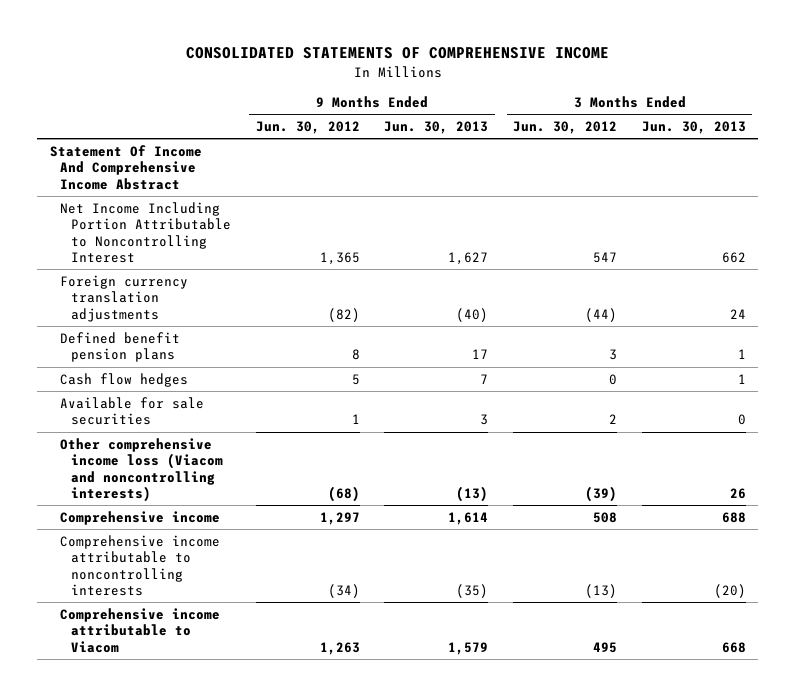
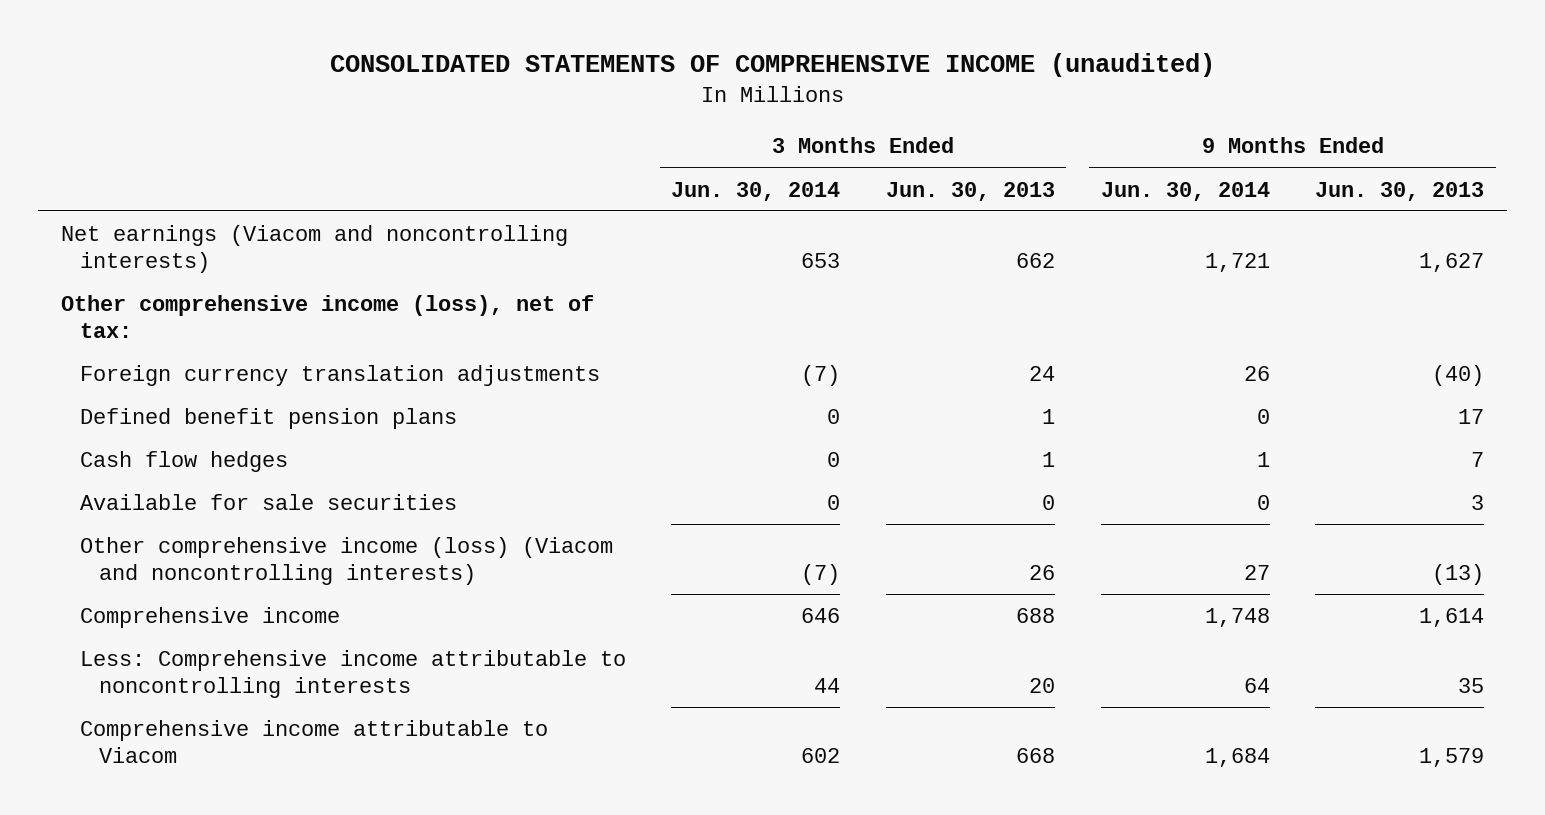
[185,47,609,60] CONSOLIDATED STATEMENTS OF COMPREHENSIVE INCOME -> [329,53,1215,78] CONSOLIDATED STATEMENTS OF COMPREHENSIVE INCOME (unaudited)
[255,120,360,134] Jun. 30, 2012 -> none
[513,120,618,134] Jun. 30, 2012 -> none
none -> [671,181,841,201] Jun. 30, 2014
none -> [1100,181,1270,201] Jun. 30, 2014
[49,144,202,190] Statement Of Income And Comprehensive Income Abstract -> none
[60,201,231,264] Net Income Including Portion Attributable to Noncontrolling Interest -> [60,224,568,273] Net earnings (Viacom and noncontrolling interests)
none -> [60,294,594,338] Other comprehensive income (loss), net of tax:
[60,437,223,503] Other comprehensive income loss (Viacom and noncontrolling interests) -> [79,536,613,585] Other comprehensive income (loss) (Viacom and noncontrolling interests)
[60,534,221,597] Comprehensive income attributable to noncontrolling interests -> [79,649,626,698] Less: Comprehensive income attributable to noncontrolling interests
[456,584,489,599] (35) -> [1458,677,1485,693] 35
[713,584,746,599] (20) -> [1029,677,1056,693] 20

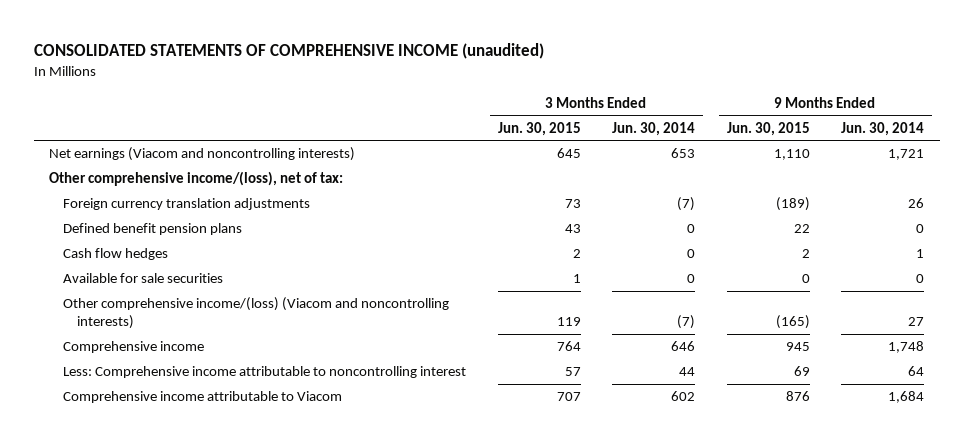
[886,181,1056,201] Jun. 30, 2013 -> none
[1315,181,1485,201] Jun. 30, 2013 -> none
none -> [497,121,581,136] Jun. 30, 2015
none -> [726,121,810,136] Jun. 30, 2015
[60,294,594,338] Other comprehensive income (loss), net of tax: -> [49,171,344,187] Other comprehensive income/(loss), net of tax:
[79,536,613,585] Other comprehensive income (loss) (Viacom and noncontrolling interests) -> [63,297,450,329] Other comprehensive income/(loss) (Viacom and noncontrolling interests)
[79,649,626,698] Less: Comprehensive income attributable to noncontrolling interests -> [63,366,467,379] Less: Comprehensive income attributable to noncontrolling interest

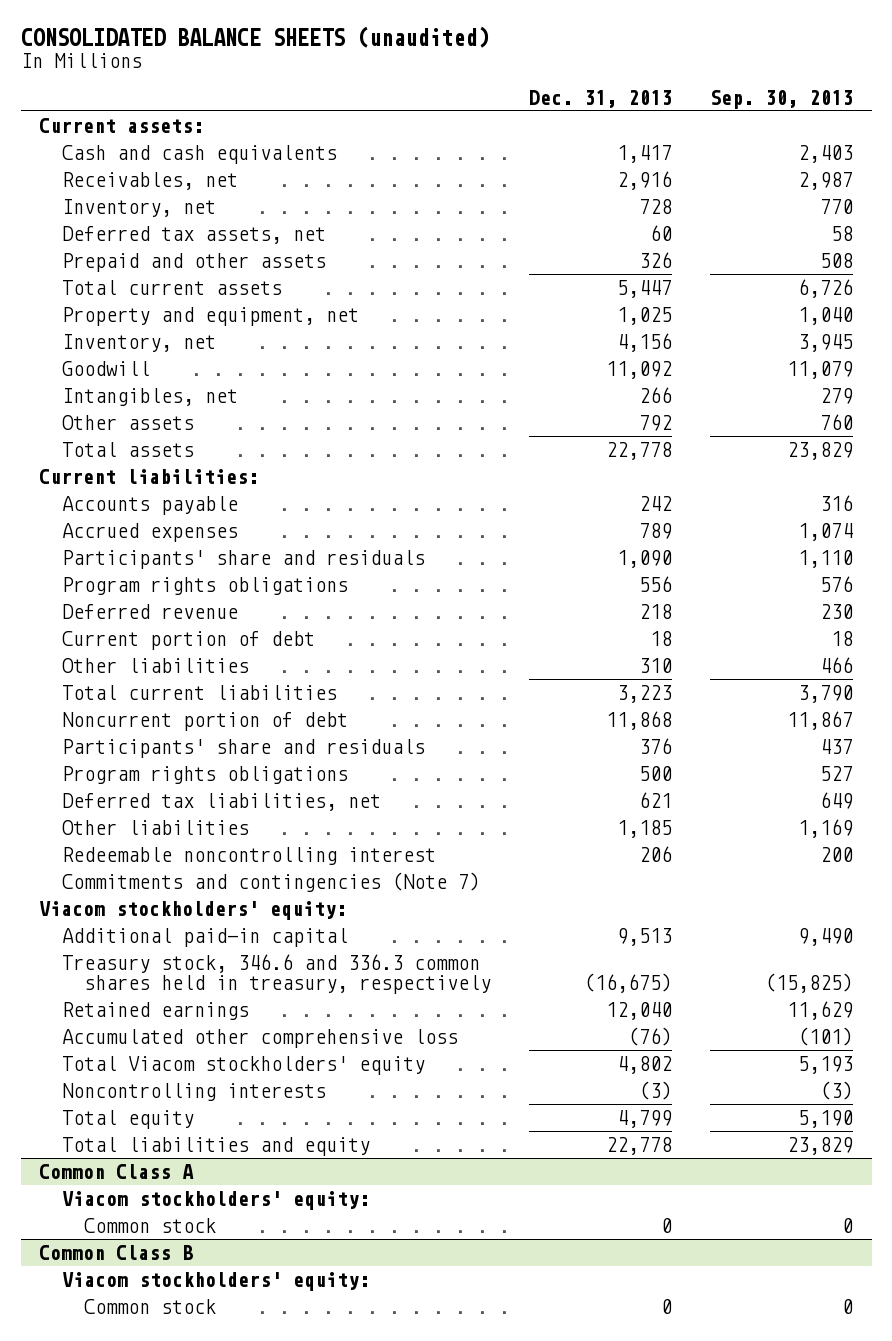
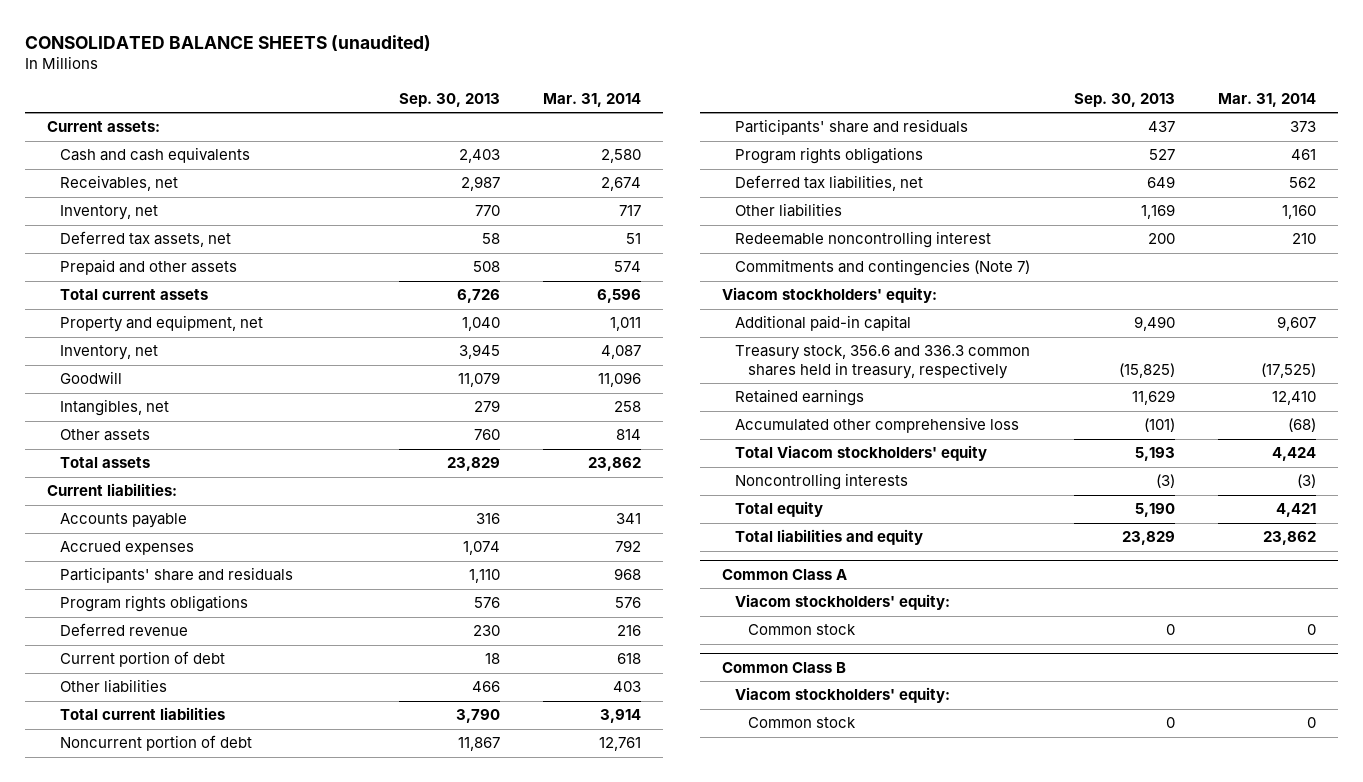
[528,89,672,108] Dec. 31, 2013 -> none
none -> [542,93,641,108] Mar. 31, 2014
[61,953,492,995] Treasury stock, 346.6 and 336.3 common shares held in treasury, respectively -> [735,345,1031,379] Treasury stock, 356.6 and 336.3 common shares held in treasury, respectively

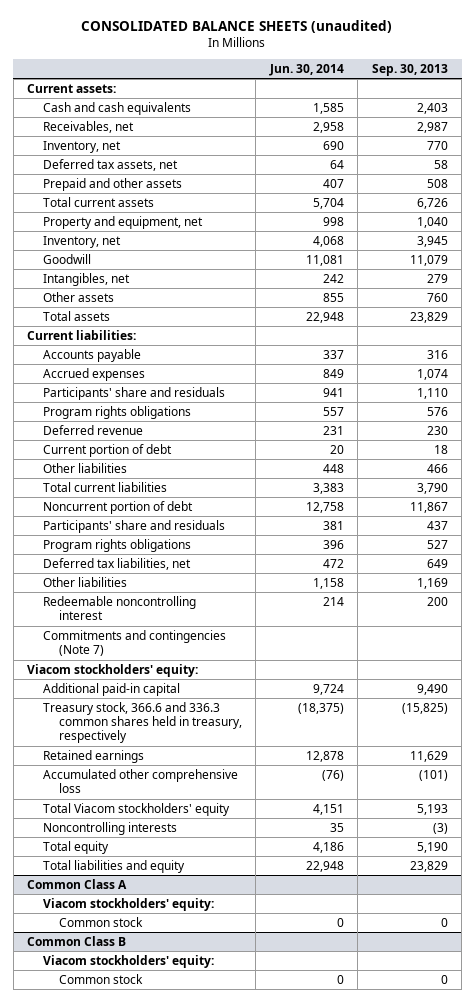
[542,93,641,108] Mar. 31, 2014 -> none
none -> [268,63,344,76] Jun. 30, 2014
[735,345,1031,379] Treasury stock, 356.6 and 336.3 common shares held in treasury, respectively -> [42,701,242,744] Treasury stock, 366.6 and 336.3 common shares held in treasury, respectively

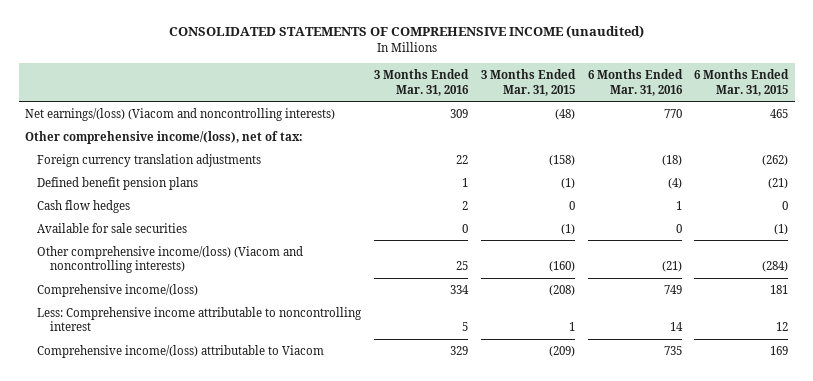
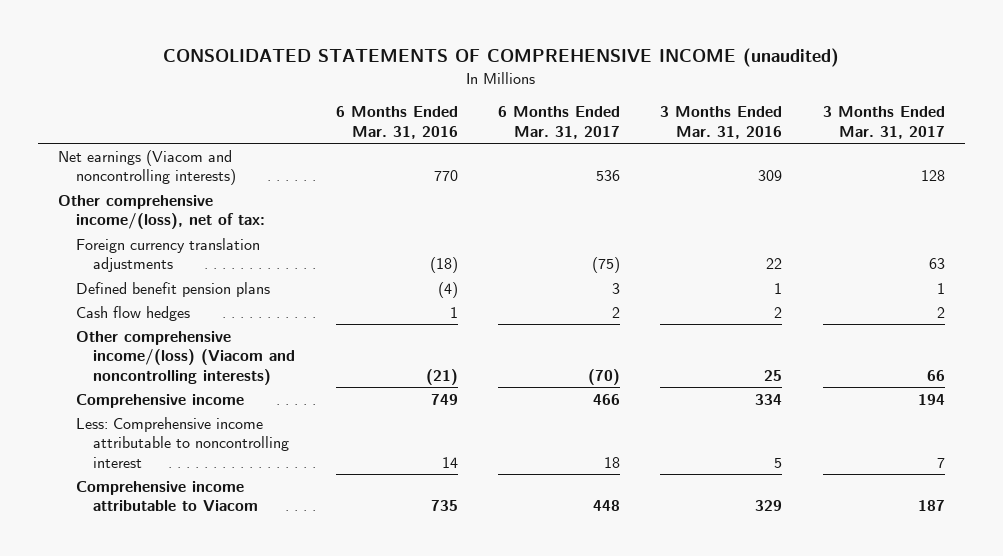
[480,69,576,96] 3 Months Ended Mar. 31, 2015 -> none
[694,69,790,96] 6 Months Ended Mar. 31, 2015 -> none
none -> [498,106,621,139] 6 Months Ended Mar. 31, 2017
none -> [822,106,945,139] 3 Months Ended Mar. 31, 2017
[24,107,335,121] Net earnings/(loss) (Viacom and noncontrolling interests) -> [58,149,236,186] Net earnings (Viacom and noncontrolling interests)
[37,222,188,233] Available for sale securities -> none
[37,283,199,297] Comprehensive income/(loss) -> [75,393,244,408] Comprehensive income
[37,344,325,358] Comprehensive income/(loss) attributable to Viacom -> [75,480,259,512] Comprehensive income attributable to Viacom

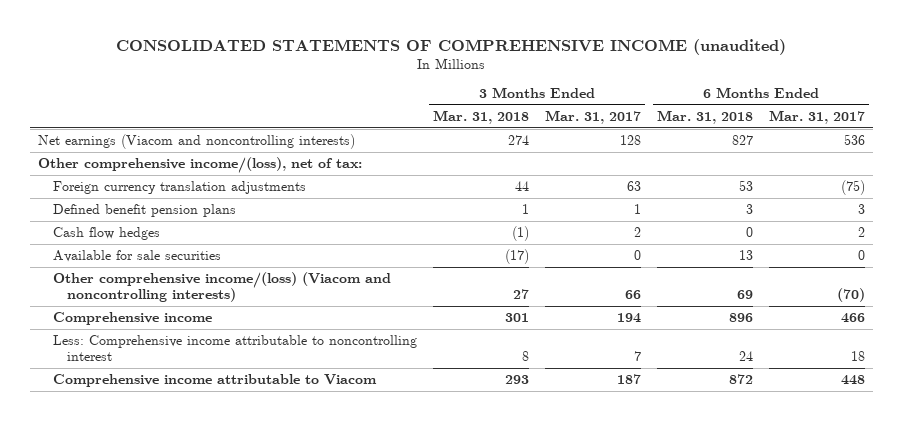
[335,106,458,139] 6 Months Ended Mar. 31, 2016 -> none
[660,106,783,139] 3 Months Ended Mar. 31, 2016 -> none
none -> [432,109,529,124] Mar. 31, 2018
none -> [656,109,753,124] Mar. 31, 2018
none -> [52,249,221,262] Available for sale securities

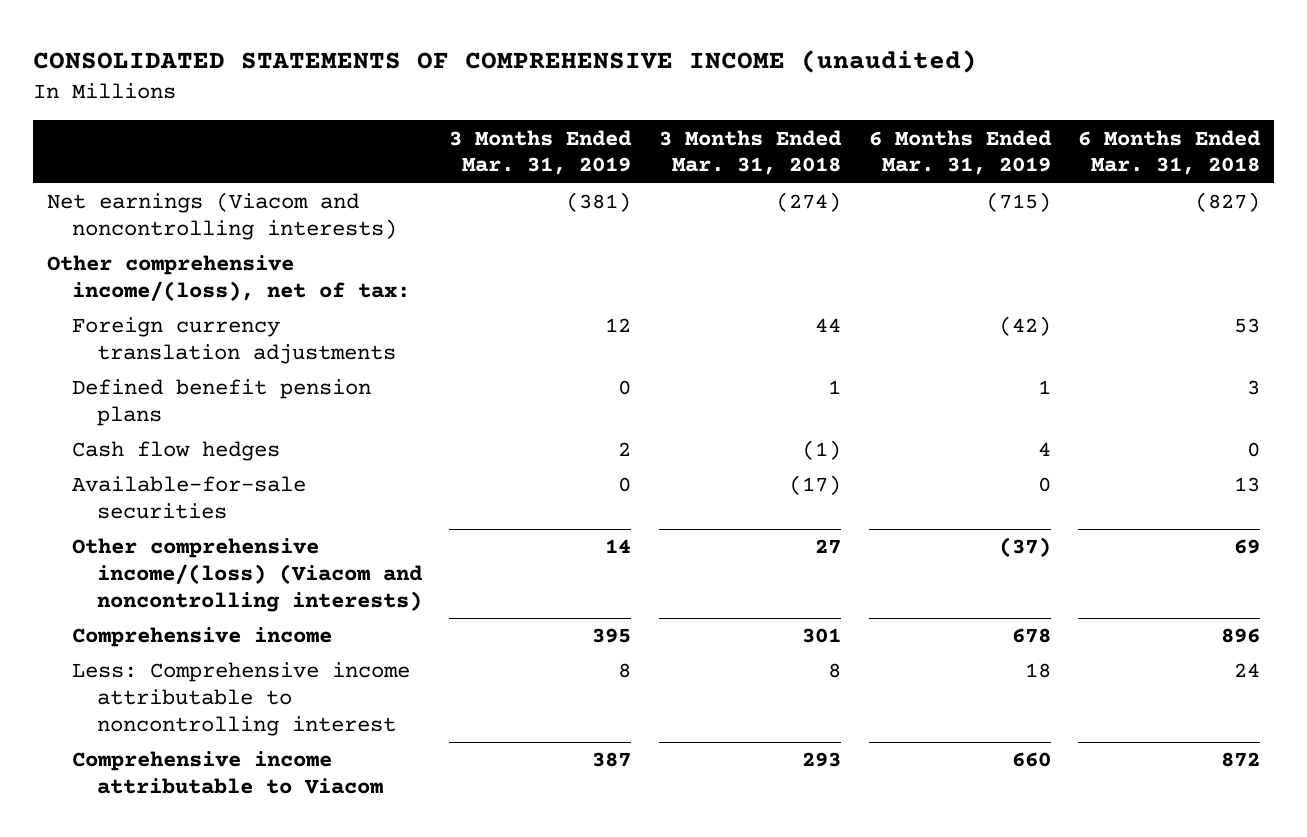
[544,109,641,124] Mar. 31, 2017 -> none
[768,109,865,124] Mar. 31, 2017 -> none
none -> [449,129,633,176] 3 Months Ended Mar. 31, 2019
none -> [868,129,1052,176] 6 Months Ended Mar. 31, 2019
[507,134,529,145] 274 -> [776,192,842,213] (274)
[731,134,753,145] 827 -> [1195,192,1261,213] (827)
[52,249,221,262] Available for sale securities -> [71,476,306,520] Available-for-sale securities

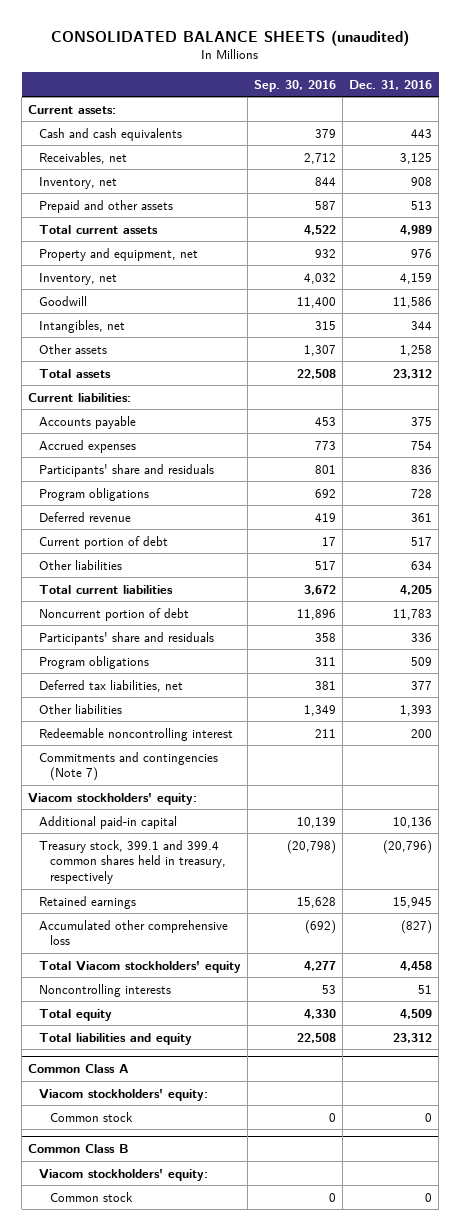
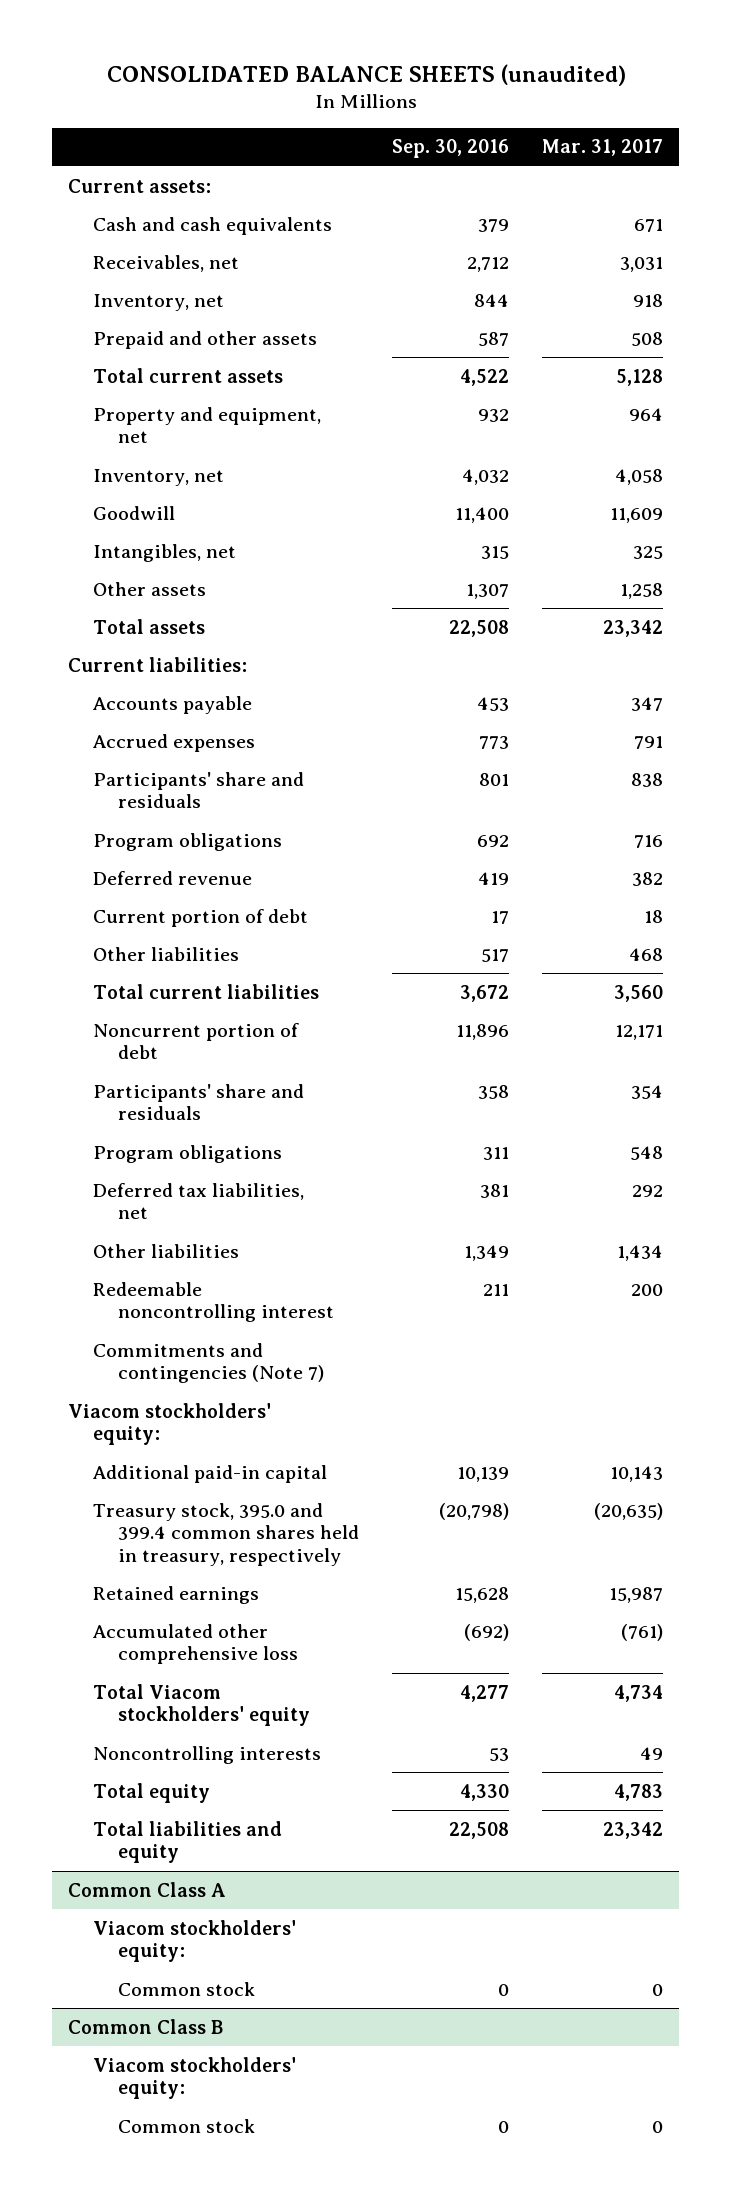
[349,79,433,90] Dec. 31, 2016 -> none
none -> [541,139,663,157] Mar. 31, 2017
[39,839,227,885] Treasury stock, 399.1 and 399.4 common shares held in treasury, respectively -> [93,1502,359,1567] Treasury stock, 395.0 and 399.4 common shares held in treasury, respectively

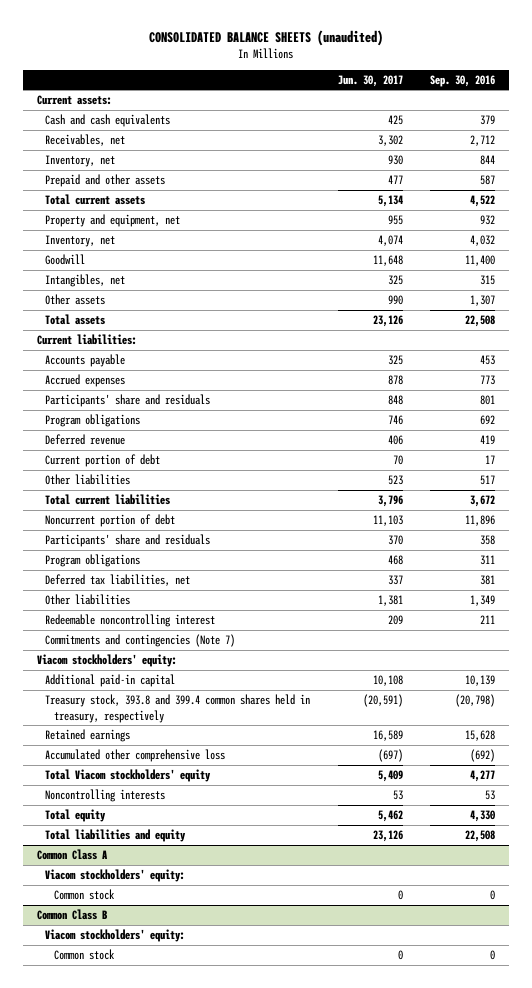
[541,139,663,157] Mar. 31, 2017 -> none
none -> [337,74,403,87] Jun. 30, 2017
[93,1502,359,1567] Treasury stock, 395.0 and 399.4 common shares held in treasury, respectively -> [45,693,311,723] Treasury stock, 393.8 and 399.4 common shares held in treasury, respectively

